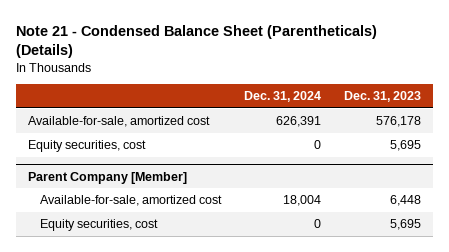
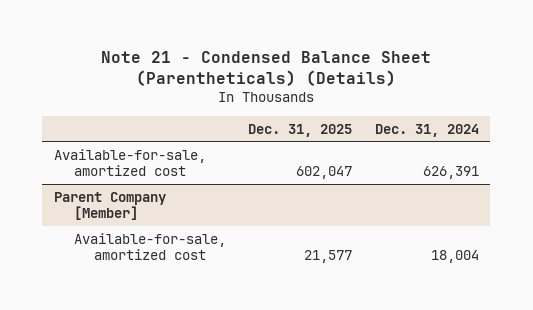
[344,91,422,103] Dec. 31, 2023 -> none
none -> [248,123,353,137] Dec. 31, 2025
[27,140,146,153] Equity securities, cost -> none
[39,219,158,232] Equity securities, cost -> none

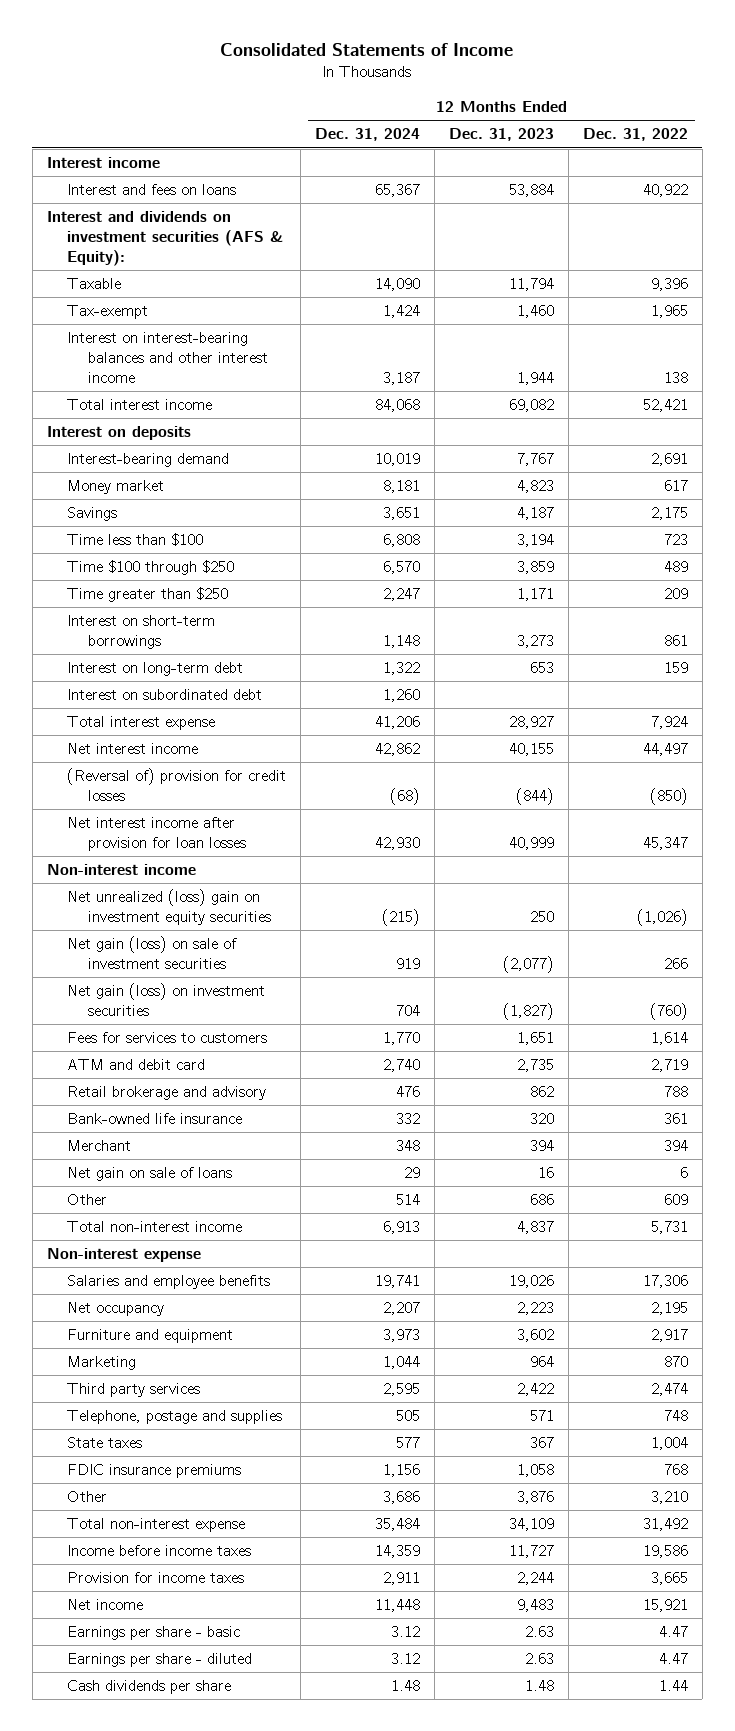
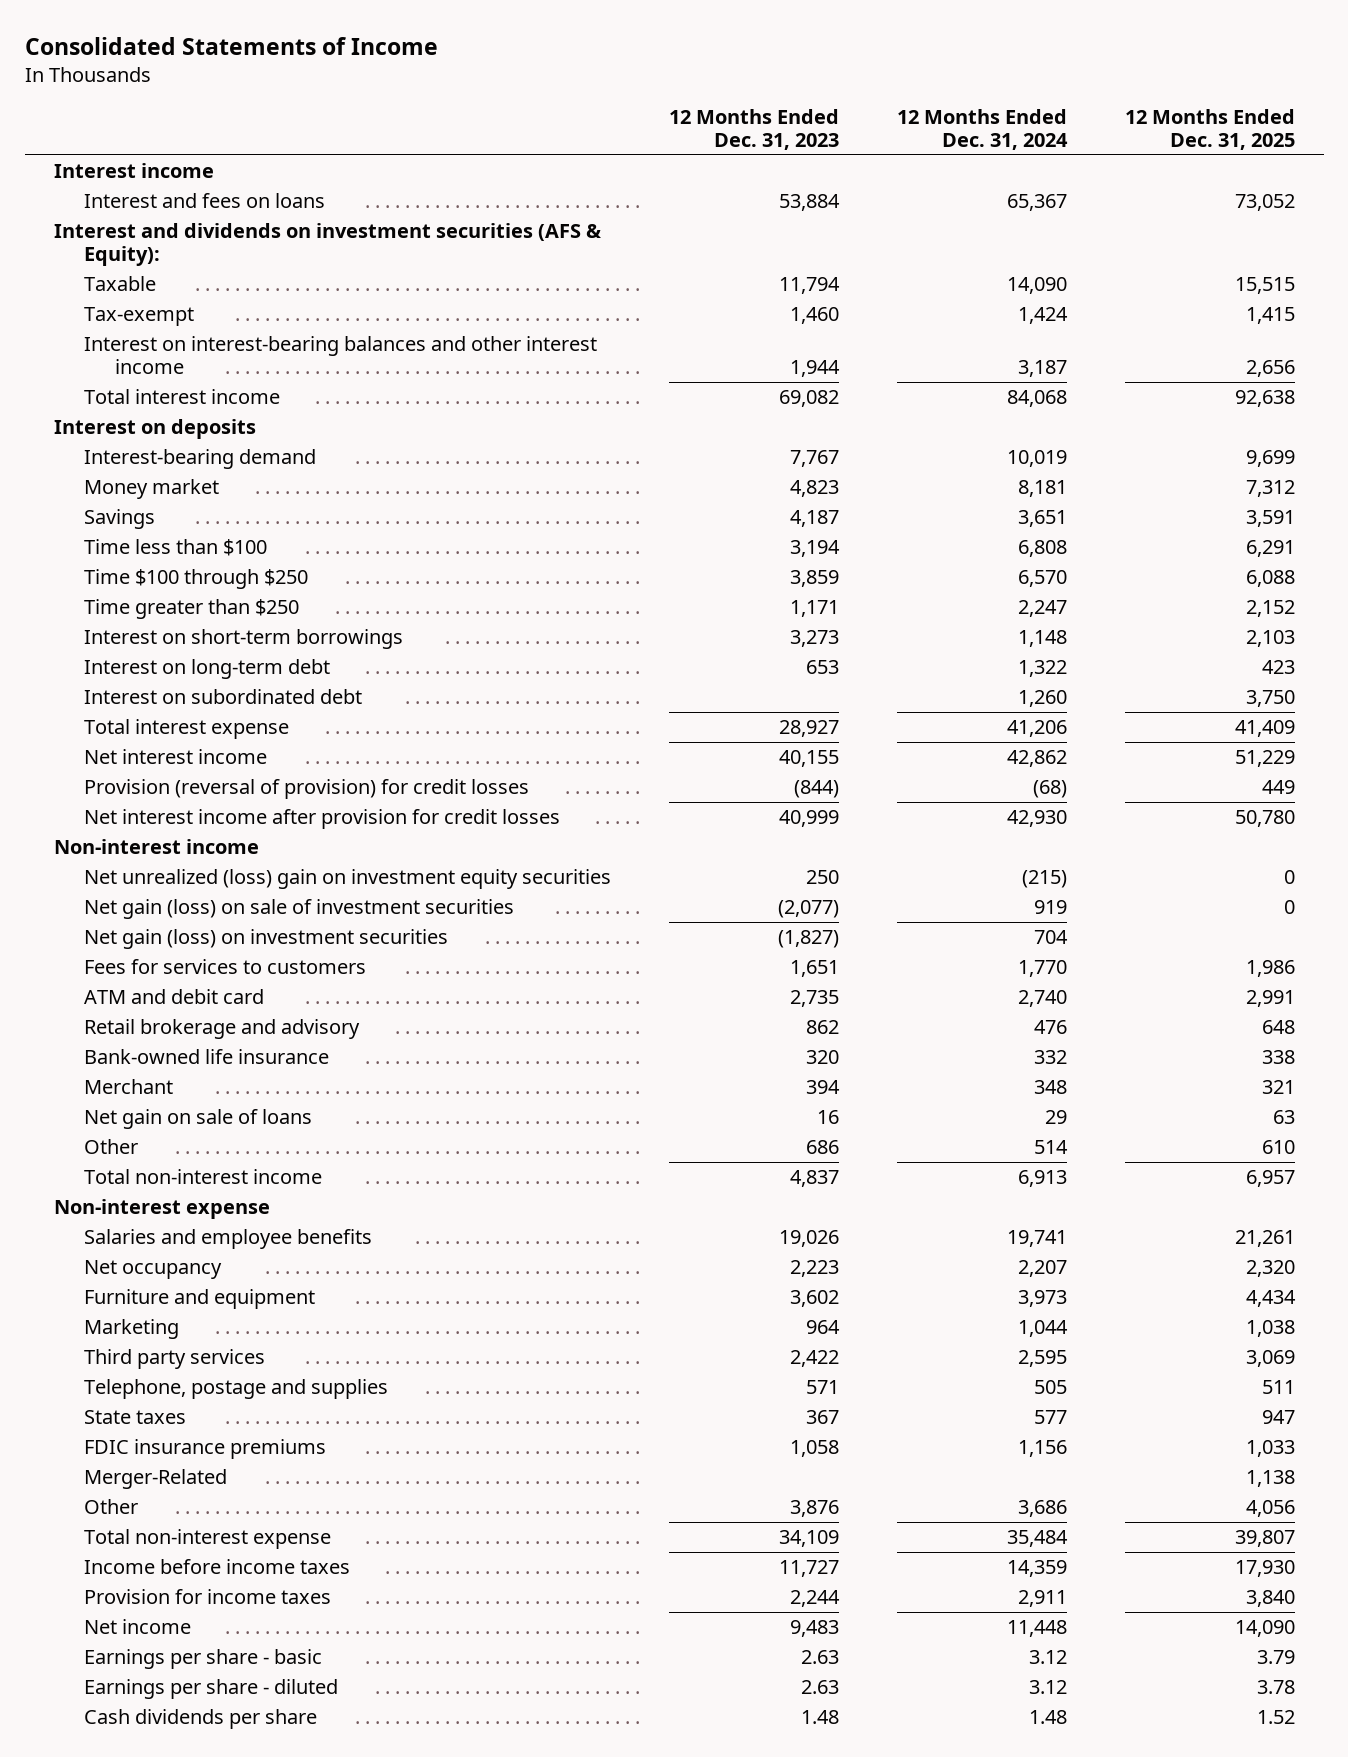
[582,128,688,142] Dec. 31, 2022 -> none
none -> [1124,108,1295,150] 12 Months Ended Dec. 31, 2025
[67,768,287,801] (Reversal of) provision for credit losses -> [84,779,530,800] Provision (reversal of provision) for credit losses
[67,817,247,851] Net interest income after provision for loan losses -> [84,809,561,830] Net interest income after provision for credit losses
none -> [84,1469,228,1490] Merger-Related

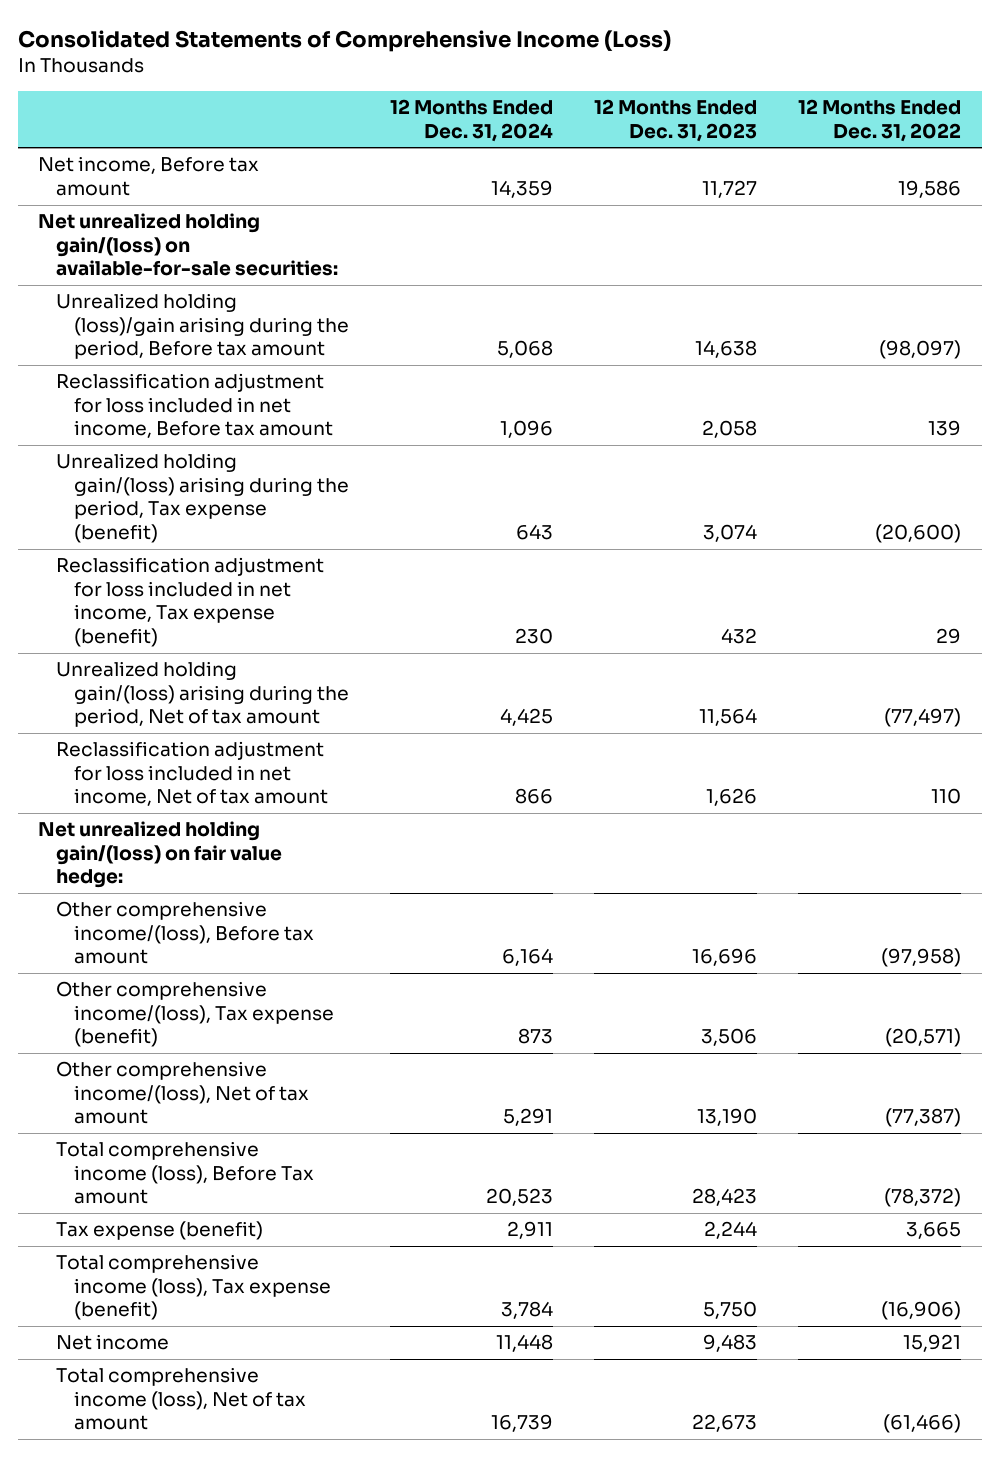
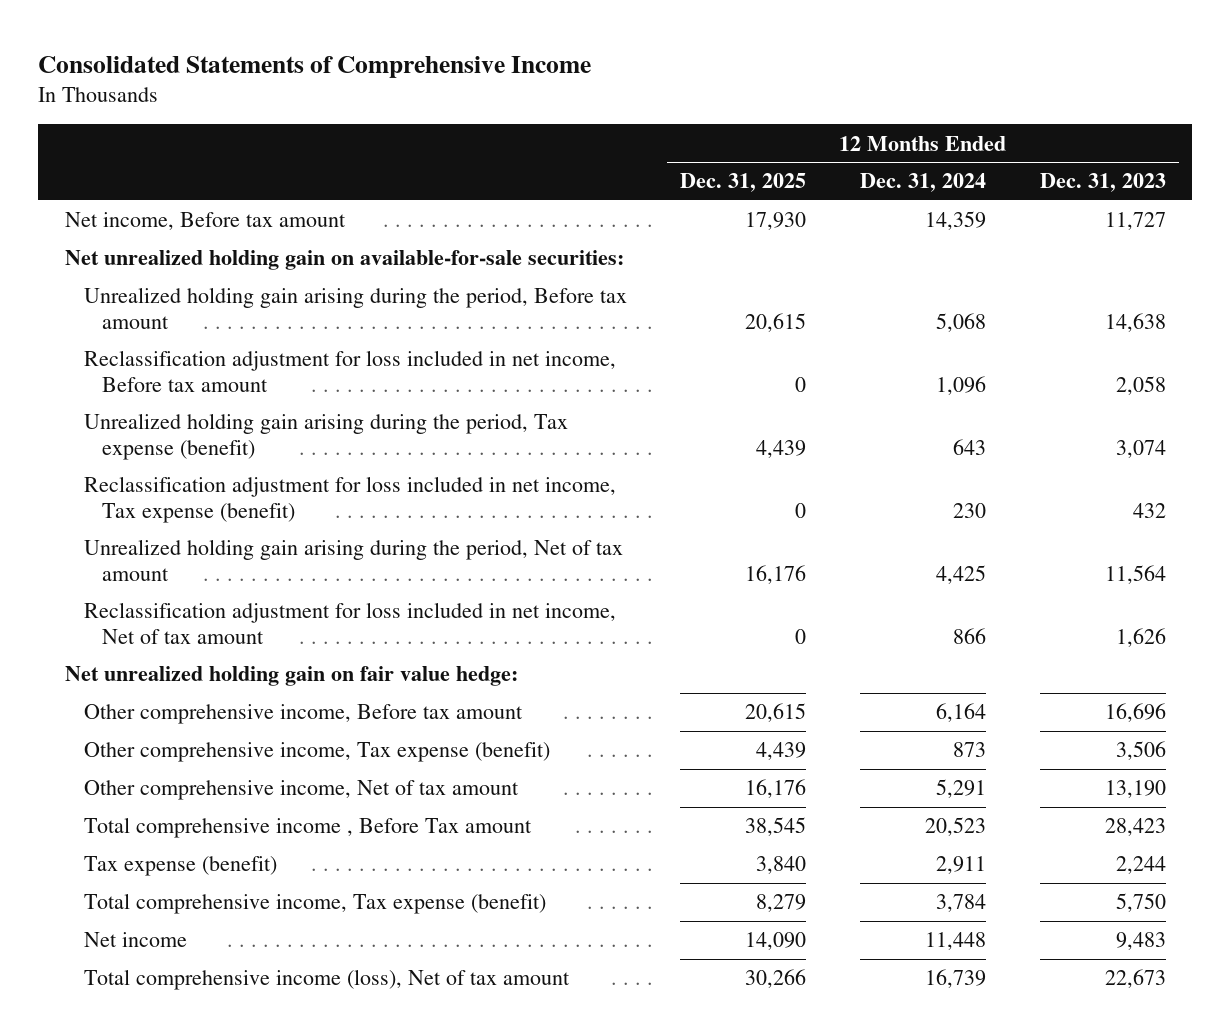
[17,29,671,52] Consolidated Statements of Comprehensive Income (Loss) -> [38,55,592,78] Consolidated Statements of Comprehensive Income
[798,99,962,142] 12 Months Ended Dec. 31, 2022 -> none
none -> [680,173,807,193] Dec. 31, 2025
[38,213,339,277] Net unrealized holding gain/(loss) on available-for-sale securities: -> [65,250,625,271] Net unrealized holding gain on available-for-sale securities:
[56,293,350,360] Unrealized holding (loss)/gain arising during the period, Before tax amount -> [83,287,627,329] Unrealized holding gain arising during the period, Before tax amount
[56,453,350,544] Unrealized holding gain/(loss) arising during the period, Tax expense (benefit) -> [83,413,568,460] Unrealized holding gain arising during the period, Tax expense (benefit)
[56,661,350,728] Unrealized holding gain/(loss) arising during the period, Net of tax amount -> [83,539,623,581] Unrealized holding gain arising during the period, Net of tax amount
[38,821,283,889] Net unrealized holding gain/(loss) on fair value hedge: -> [65,666,519,687] Net unrealized holding gain on fair value hedge:
[56,901,315,965] Other comprehensive income/(loss), Before tax amount -> [83,704,523,725] Other comprehensive income, Before tax amount
[56,981,335,1048] Other comprehensive income/(loss), Tax expense (benefit) -> [83,742,550,763] Other comprehensive income, Tax expense (benefit)
[56,1061,310,1125] Other comprehensive income/(loss), Net of tax amount -> [83,780,519,801] Other comprehensive income, Net of tax amount
[56,1141,315,1205] Total comprehensive income (loss), Before Tax amount -> [83,817,532,839] Total comprehensive income , Before Tax amount
[56,1254,332,1321] Total comprehensive income (loss), Tax expense (benefit) -> [83,893,546,915] Total comprehensive income, Tax expense (benefit)

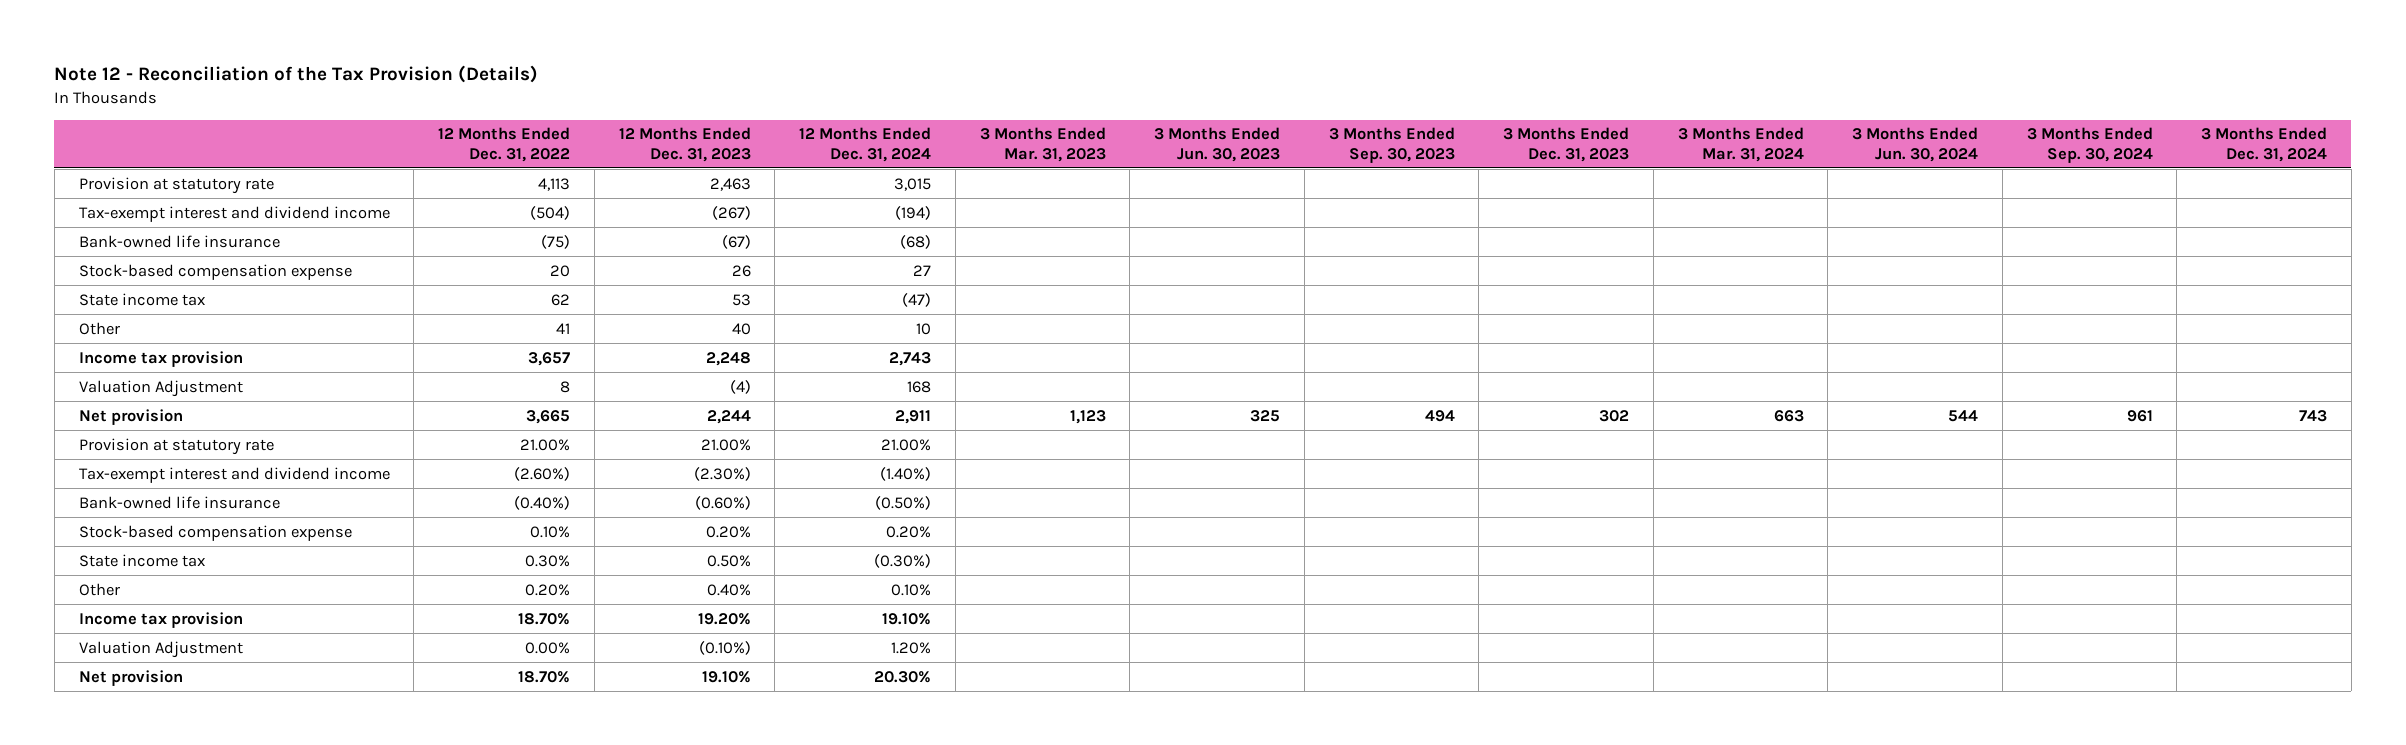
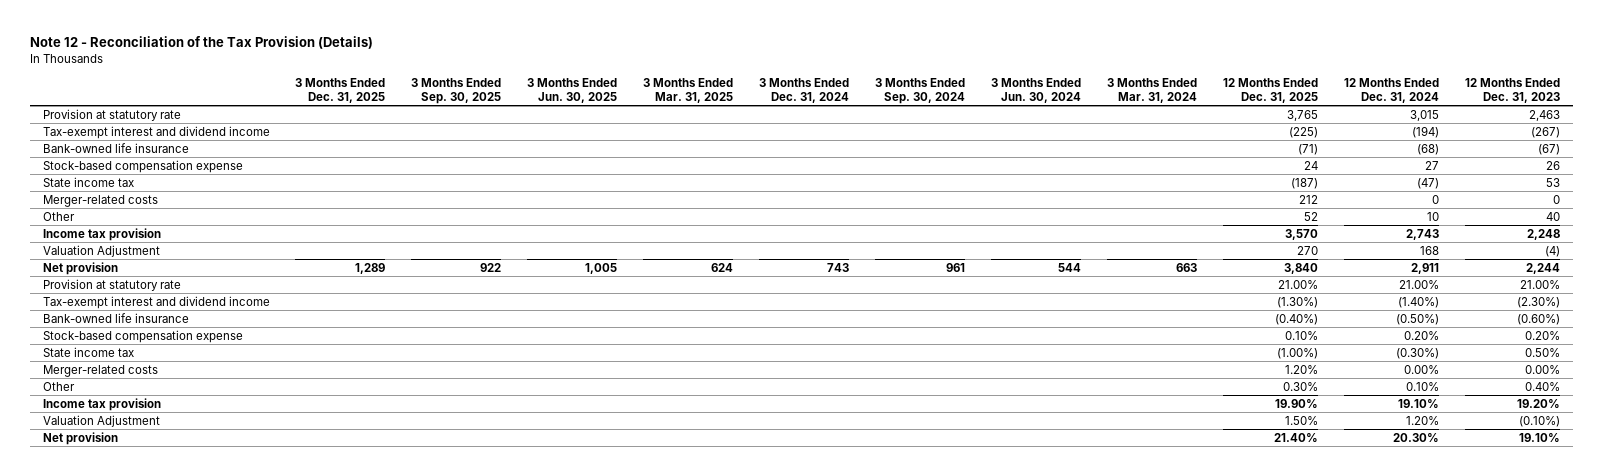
[438,127,571,162] 12 Months Ended Dec. 31, 2022 -> none
[979,127,1106,162] 3 Months Ended Mar. 31, 2023 -> none
[1154,127,1281,162] 3 Months Ended Jun. 30, 2023 -> none
[1328,127,1455,163] 3 Months Ended Sep. 30, 2023 -> none
[1503,127,1630,162] 3 Months Ended Dec. 31, 2023 -> none
none -> [295,77,386,103] 3 Months Ended Dec. 31, 2025
none -> [411,77,502,104] 3 Months Ended Sep. 30, 2025
none -> [527,77,618,103] 3 Months Ended Jun. 30, 2025
none -> [643,77,734,103] 3 Months Ended Mar. 31, 2025
none -> [1222,77,1318,103] 12 Months Ended Dec. 31, 2025
none -> [42,194,158,207] Merger-related costs
none -> [42,364,158,377] Merger-related costs

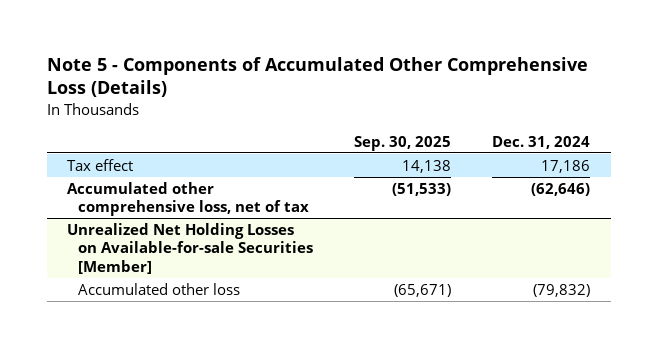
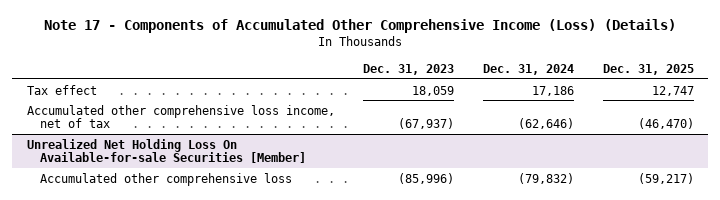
[47,56,589,98] Note 5 - Components of Accumulated Other Comprehensive Loss (Details) -> [44,19,677,34] Note 17 - Components of Accumulated Other Comprehensive Income (Loss) (Details)
[354,135,452,151] Sep. 30, 2025 -> none
none -> [363,63,455,75] Dec. 31, 2023
none -> [602,63,694,75] Dec. 31, 2025
[67,181,310,217] Accumulated other comprehensive loss, net of tax -> [26,104,335,129] Accumulated other comprehensive loss income, net of tax
[67,222,314,274] Unrealized Net Holding Losses on Available-for-sale Securities [Member] -> [26,138,306,164] Unrealized Net Holding Loss On Available-for-sale Securities [Member]
[78,282,241,295] Accumulated other loss -> [39,172,292,186] Accumulated other comprehensive loss

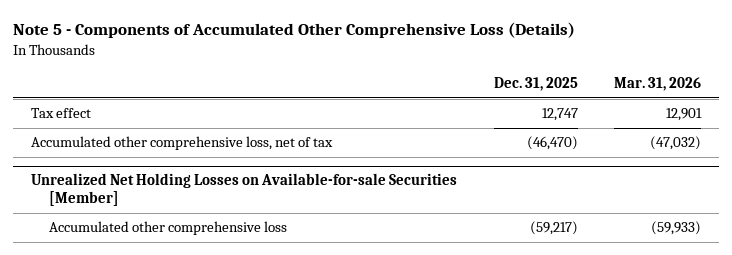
[44,19,677,34] Note 17 - Components of Accumulated Other Comprehensive Income (Loss) (Details) -> [13,22,576,39] Note 5 - Components of Accumulated Other Comprehensive Loss (Details)
[363,63,455,75] Dec. 31, 2023 -> none
[483,63,575,75] Dec. 31, 2024 -> none
none -> [614,77,702,92] Mar. 31, 2026
[26,104,335,129] Accumulated other comprehensive loss income, net of tax -> [31,136,334,151] Accumulated other comprehensive loss, net of tax
[26,138,306,164] Unrealized Net Holding Loss On Available-for-sale Securities [Member] -> [31,173,458,207] Unrealized Net Holding Losses on Available-for-sale Securities [Member]

